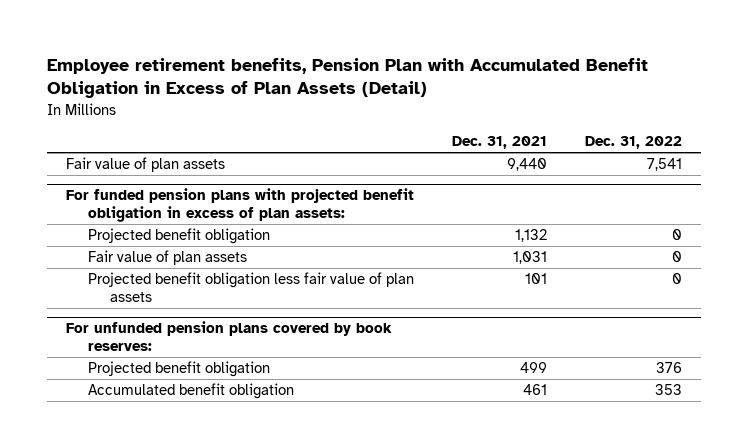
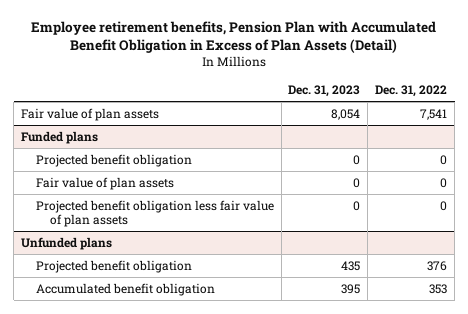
[451,136,547,150] Dec. 31, 2021 -> none
none -> [288,85,361,98] Dec. 31, 2023
[66,188,415,223] For funded pension plans with projected benefit obligation in excess of plan assets: -> [21,130,99,144] Funded plans
[66,321,393,352] For unfunded pension plans covered by book reserves: -> [21,236,113,250] Unfunded plans

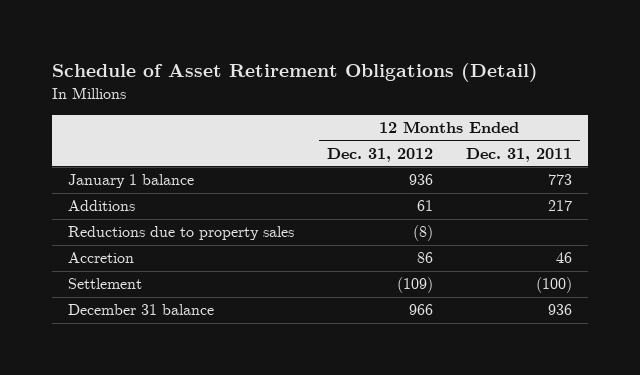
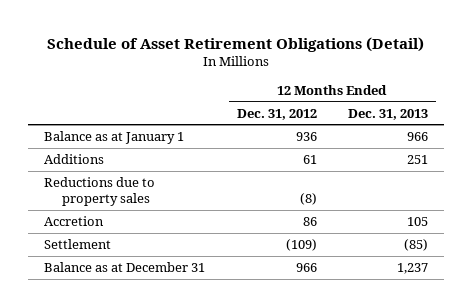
[465,147,572,162] Dec. 31, 2011 -> none
none -> [348,108,429,120] Dec. 31, 2013
[68,174,195,189] January 1 balance -> [44,130,185,144] Balance as at January 1
[68,304,215,316] December 31 balance -> [44,261,206,272] Balance as at December 31

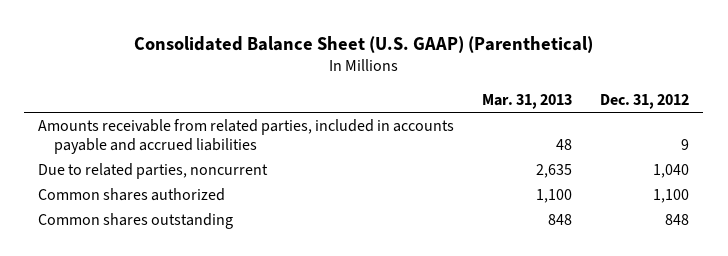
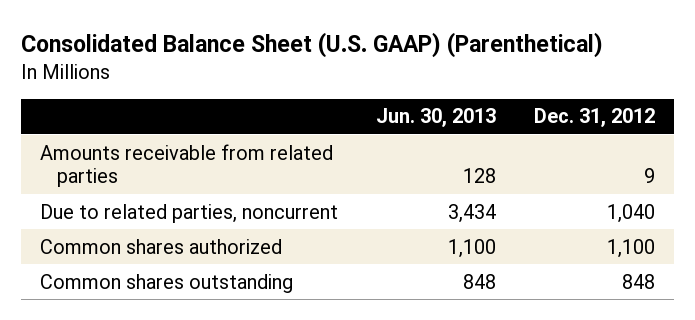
[482,94,573,110] Mar. 31, 2013 -> none
none -> [376,108,497,128] Jun. 30, 2013
[38,118,455,154] Amounts receivable from related parties, included in accounts payable and accrued liabilities -> [40,143,334,188] Amounts receivable from related parties

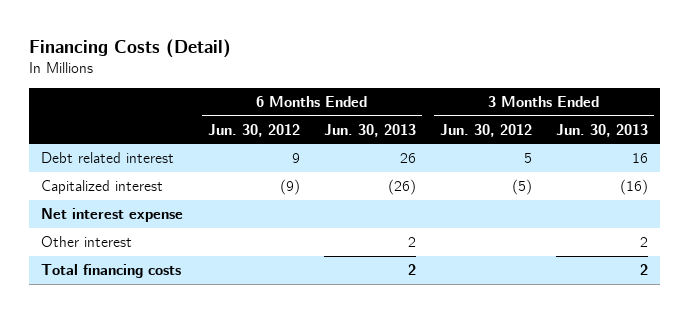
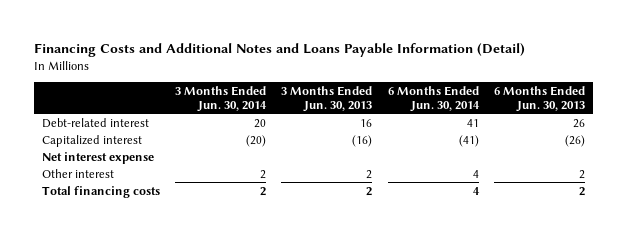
[29,38,232,58] Financing Costs (Detail) -> [33,43,525,58] Financing Costs and Additional Notes and Loans Payable Information (Detail)
[207,123,300,137] Jun. 30, 2012 -> none
[439,123,532,137] Jun. 30, 2012 -> none
none -> [174,85,267,112] 3 Months Ended Jun. 30, 2014
none -> [387,85,480,112] 6 Months Ended Jun. 30, 2014
[41,151,175,163] Debt related interest -> [41,117,149,128] Debt-related interest

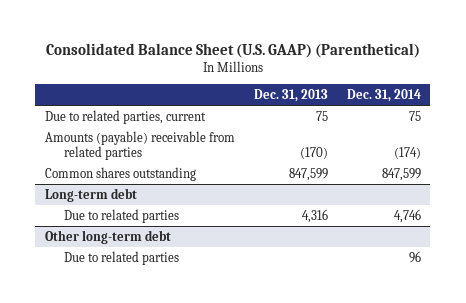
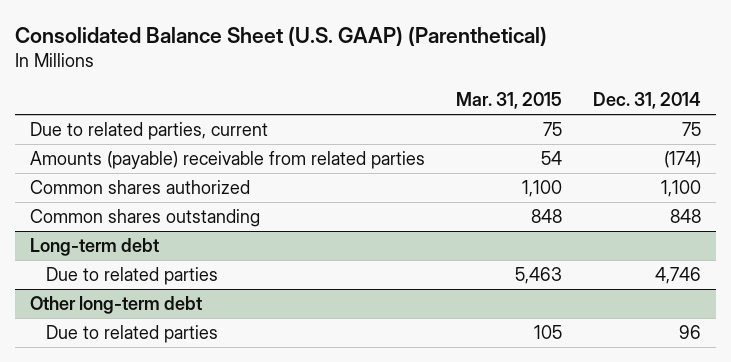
[253,89,328,103] Dec. 31, 2013 -> none
none -> [455,92,562,110] Mar. 31, 2015
none -> [29,180,250,195] Common shares authorized
[381,167,421,181] 847,599 -> [669,209,701,224] 848

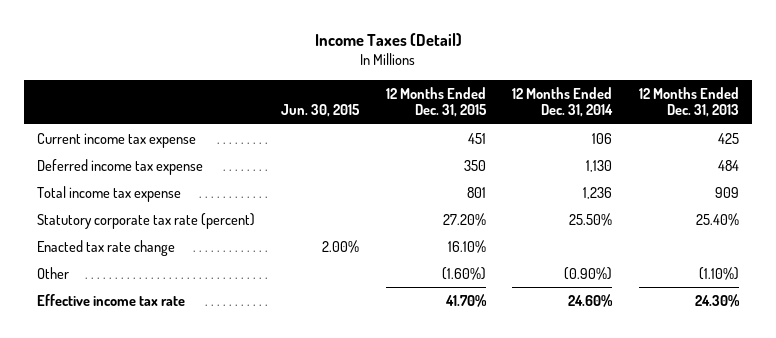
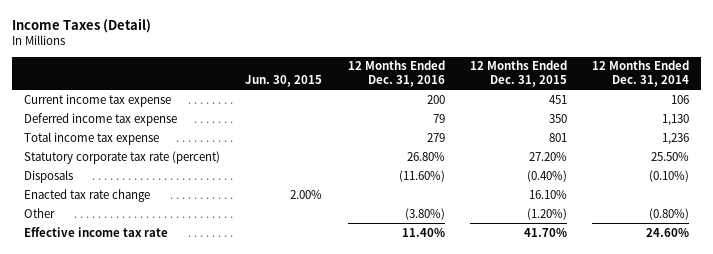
[638,86,739,118] 12 Months Ended Dec. 31, 2013 -> none
none -> [347,60,445,87] 12 Months Ended Dec. 31, 2016
none -> [24,169,74,183] Disposals
[441,266,486,280] (1.60%) -> [526,207,567,220] (1.20%)
[564,266,613,280] (0.90%) -> [648,207,689,220] (0.80%)

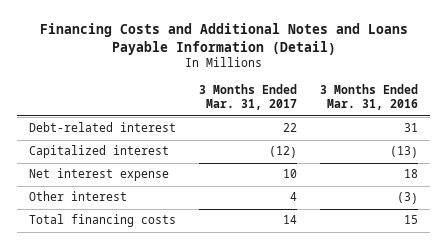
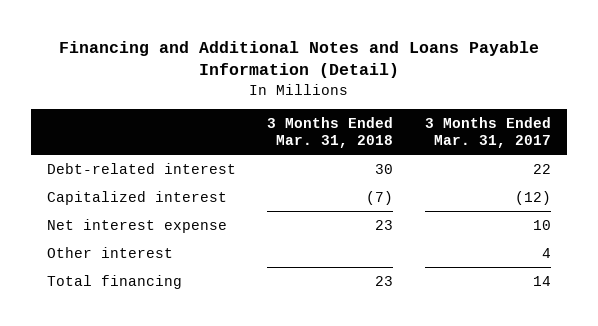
[39,23,408,55] Financing Costs and Additional Notes and Loans Payable Information (Detail) -> [58,40,539,79] Financing and Additional Notes and Loans Payable Information (Detail)
[320,83,419,111] 3 Months Ended Mar. 31, 2016 -> none
none -> [267,116,394,149] 3 Months Ended Mar. 31, 2018
[28,214,176,228] Total financing costs -> [46,274,182,289] Total financing

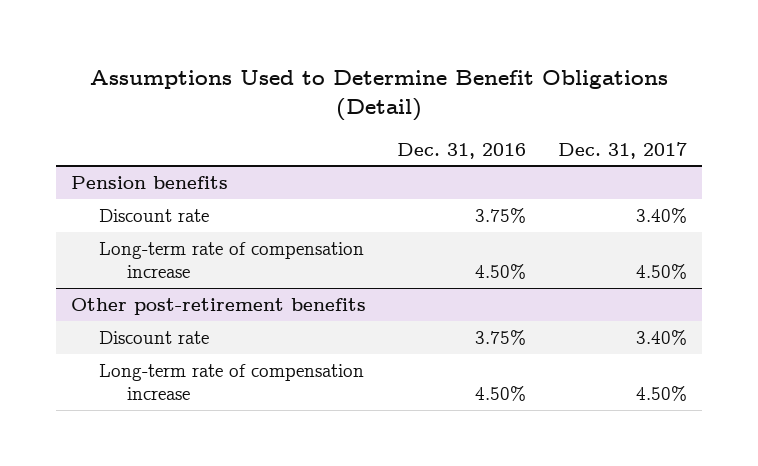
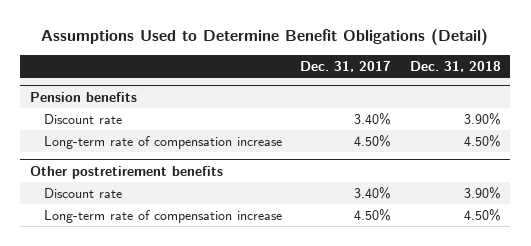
[397,142,527,159] Dec. 31, 2016 -> none
none -> [410,60,502,72] Dec. 31, 2018
[71,297,367,315] Other post-retirement benefits -> [29,165,223,179] Other postretirement benefits

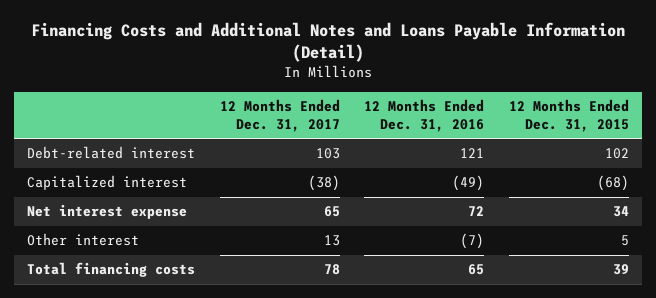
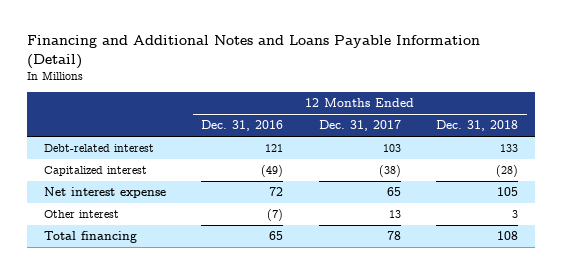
[31,22,626,63] Financing Costs and Additional Notes and Loans Payable Information (Detail) -> [26,35,480,69] Financing and Additional Notes and Loans Payable Information (Detail)
[509,98,630,132] 12 Months Ended Dec. 31, 2015 -> none
none -> [435,120,518,132] Dec. 31, 2018
[26,262,195,278] Total financing costs -> [44,231,138,244] Total financing

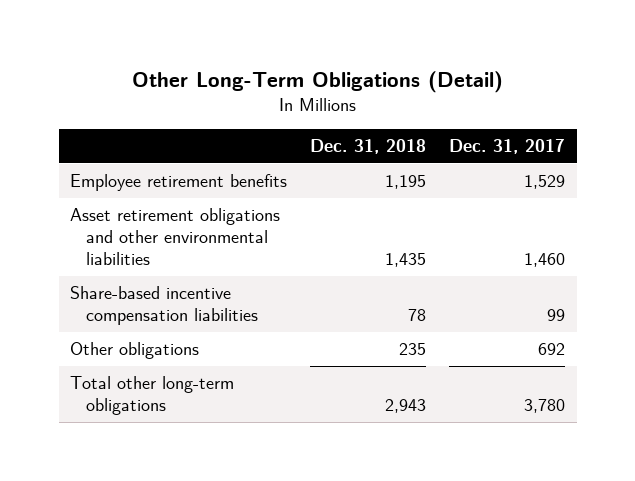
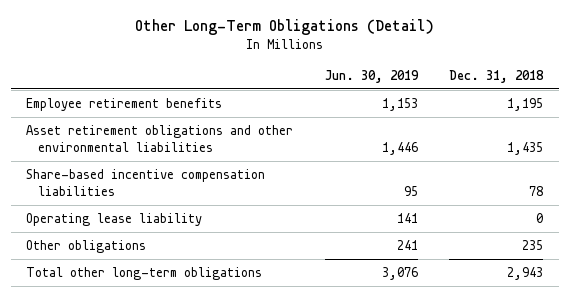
[449,138,566,154] Dec. 31, 2017 -> none
none -> [324,69,419,83] Jun. 30, 2019
none -> [26,212,203,226] Operating lease liability

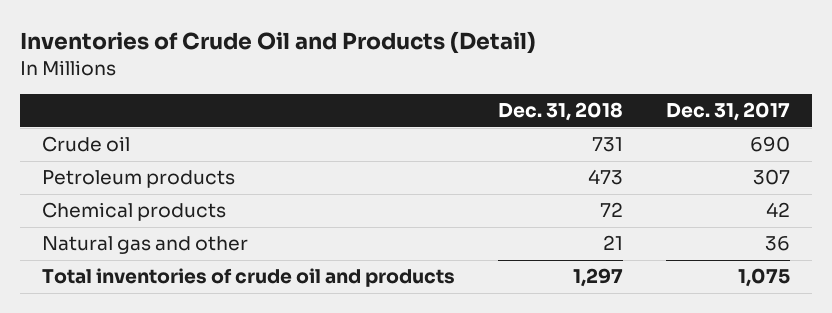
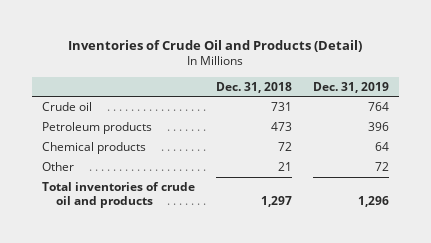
[666,102,791,122] Dec. 31, 2017 -> none
none -> [312,81,389,93] Dec. 31, 2019
[41,236,248,255] Natural gas and other -> none
none -> [42,161,75,171] Other

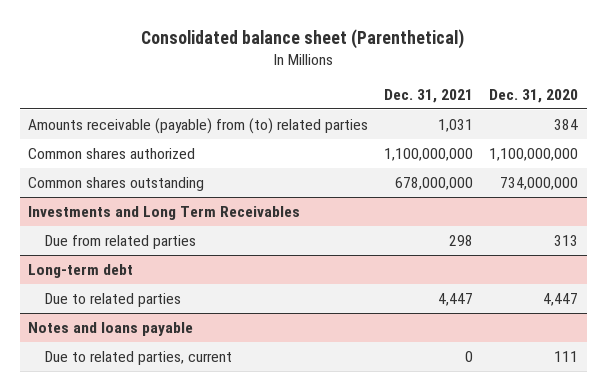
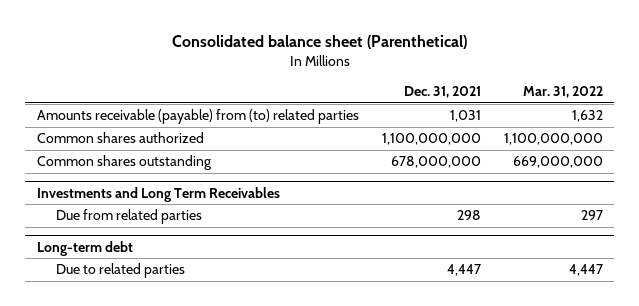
[489,88,579,103] Dec. 31, 2020 -> none
none -> [522,85,603,98] Mar. 31, 2022
[28,321,194,336] Notes and loans payable -> none
[45,350,233,365] Due to related parties, current -> none

